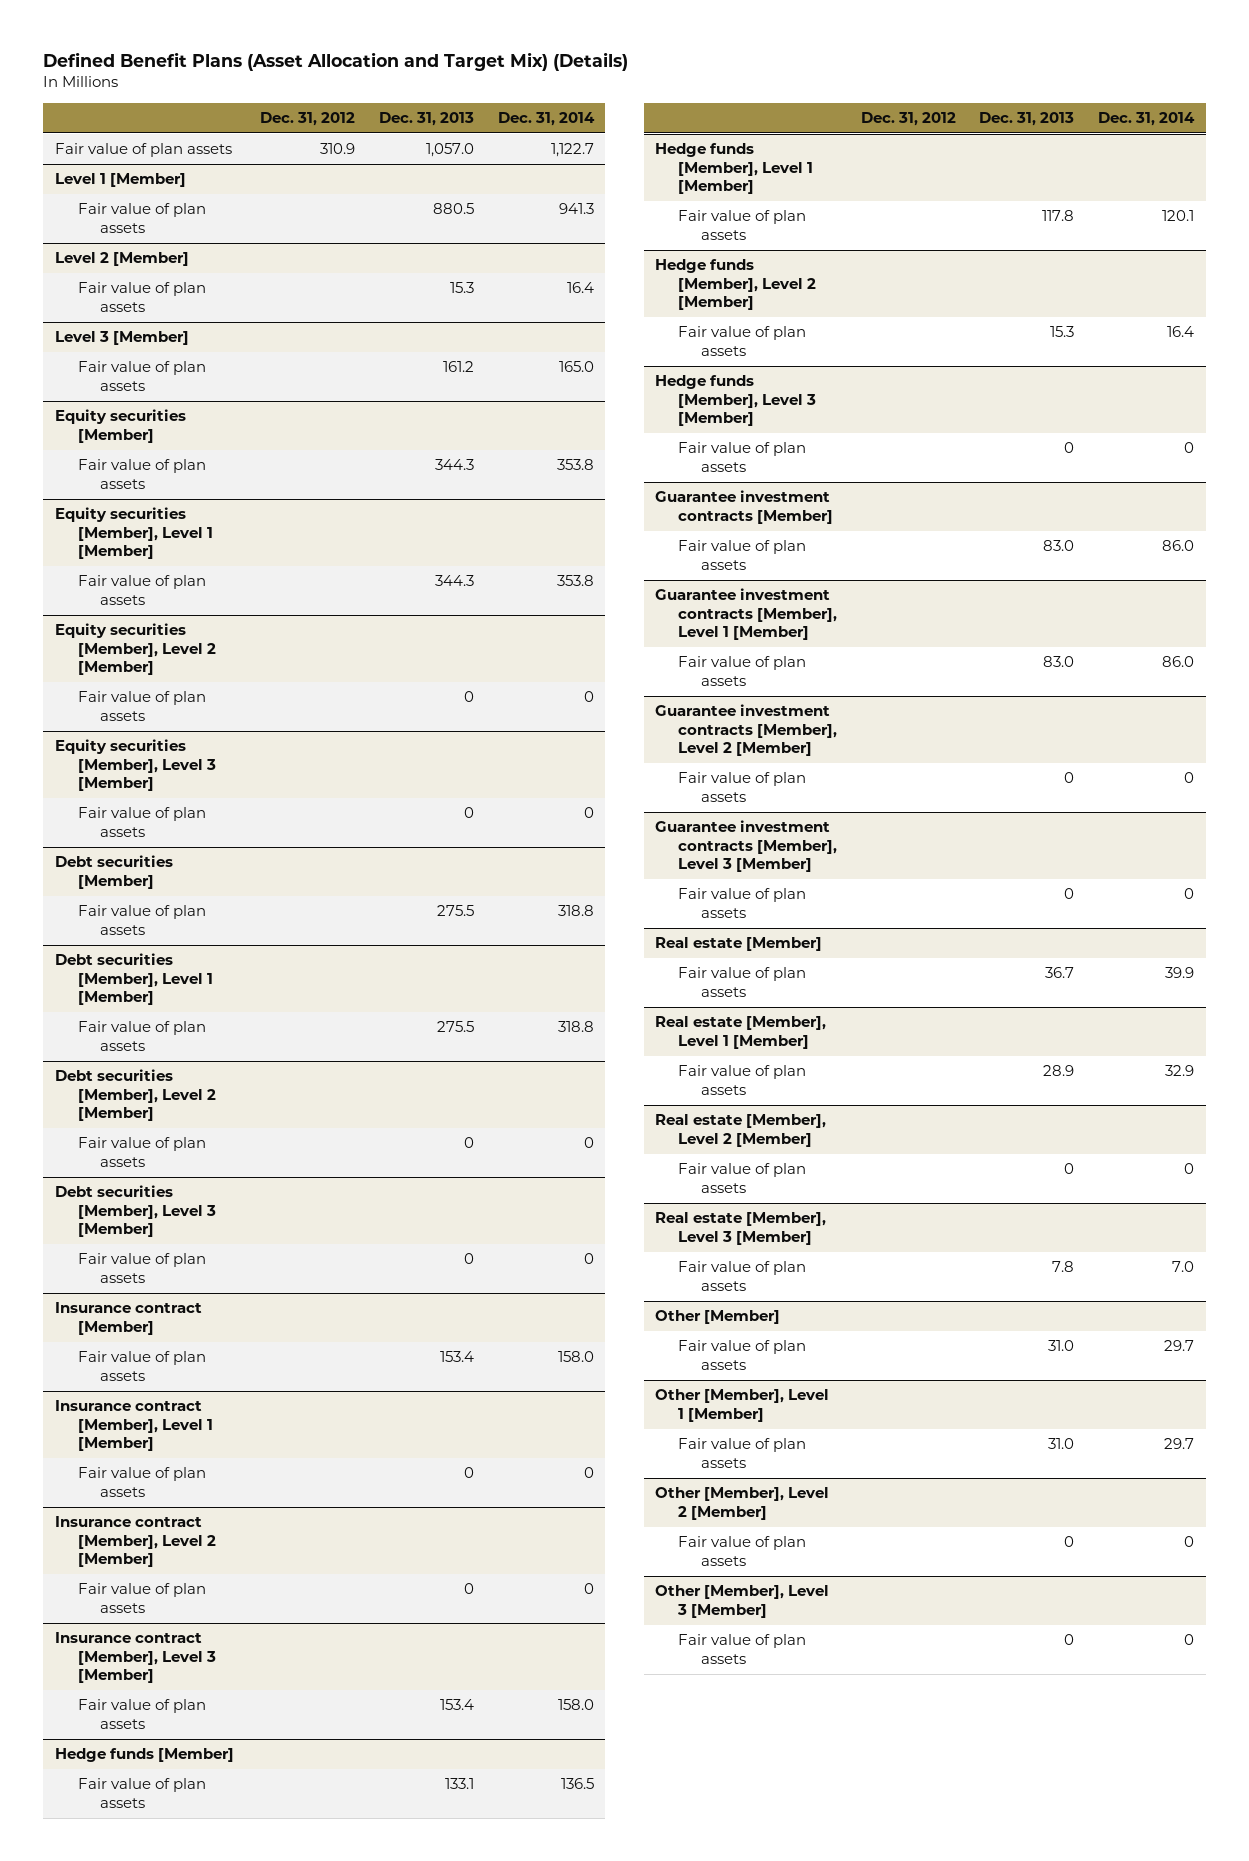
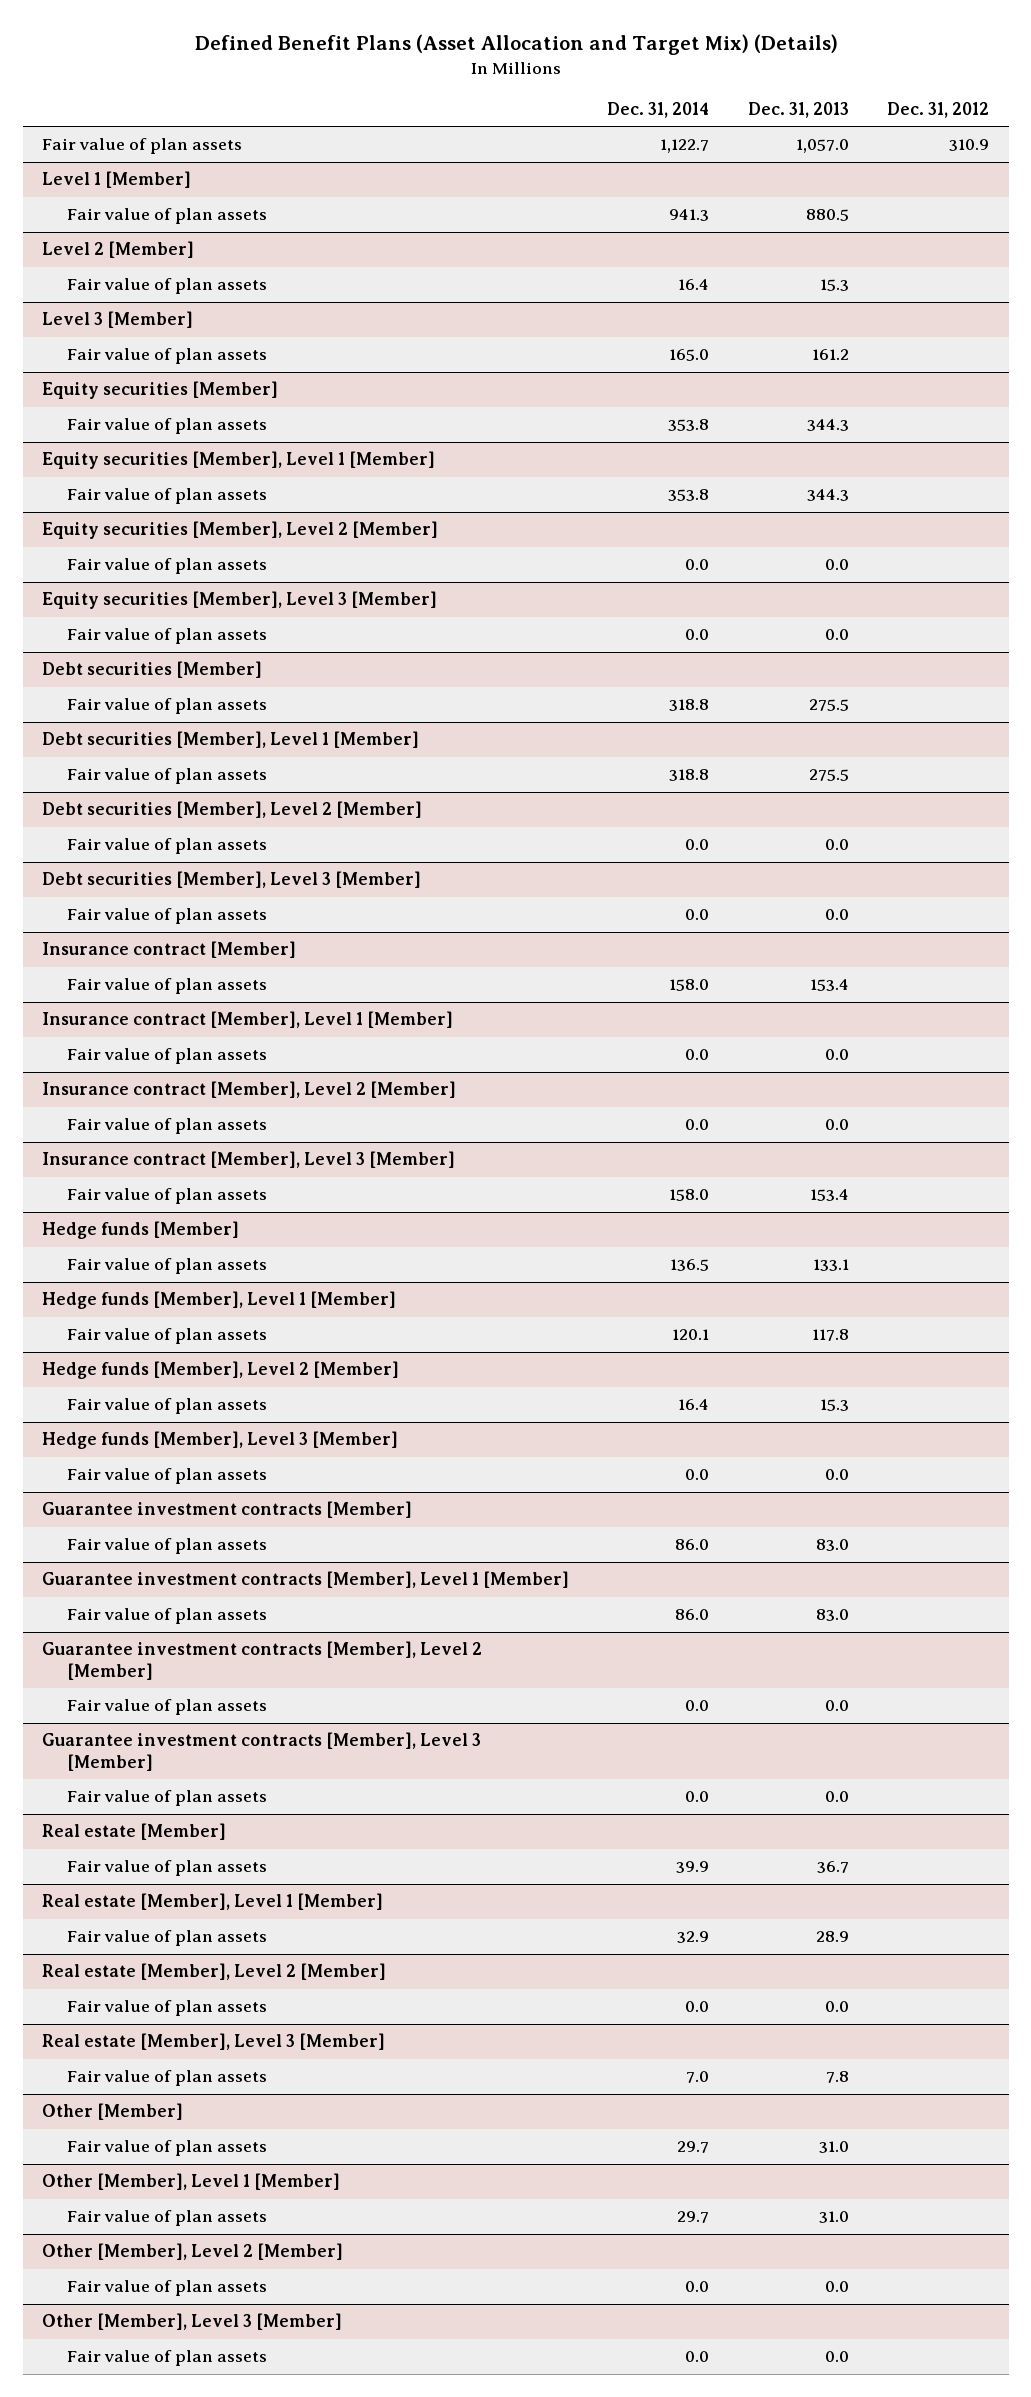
[464,691,475,703] 0 -> [824,559,849,571] 0.0
[583,691,594,703] 0 -> [685,559,710,571] 0.0
[464,807,475,819] 0 -> [824,629,849,641] 0.0
[583,807,594,819] 0 -> [685,629,710,641] 0.0
[464,1137,475,1149] 0 -> [824,839,849,851] 0.0
[583,1137,594,1149] 0 -> [685,839,710,851] 0.0
[464,1253,475,1265] 0 -> [824,909,849,921] 0.0
[583,1253,594,1265] 0 -> [685,909,710,921] 0.0
[464,1467,475,1479] 0 -> [824,1049,849,1061] 0.0
[583,1467,594,1479] 0 -> [685,1049,710,1061] 0.0
[464,1583,475,1595] 0 -> [824,1119,849,1131] 0.0
[583,1583,594,1595] 0 -> [685,1119,710,1131] 0.0
[1064,442,1075,454] 0 -> [824,1469,849,1481] 0.0
[1183,442,1194,454] 0 -> [685,1469,710,1481] 0.0
[1064,772,1075,784] 0 -> [824,1700,849,1712] 0.0
[1183,772,1194,784] 0 -> [685,1700,710,1712] 0.0
[1064,888,1075,900] 0 -> [824,1791,849,1803] 0.0
[1183,888,1194,900] 0 -> [685,1791,710,1803] 0.0
[1064,1163,1075,1175] 0 -> [824,2001,849,2013] 0.0
[1183,1163,1194,1175] 0 -> [685,2001,710,2013] 0.0
[1064,1536,1075,1548] 0 -> [824,2281,849,2293] 0.0
[1183,1536,1194,1548] 0 -> [685,2281,710,2293] 0.0
[1064,1634,1075,1646] 0 -> [824,2351,849,2363] 0.0
[1183,1634,1194,1646] 0 -> [685,2351,710,2363] 0.0

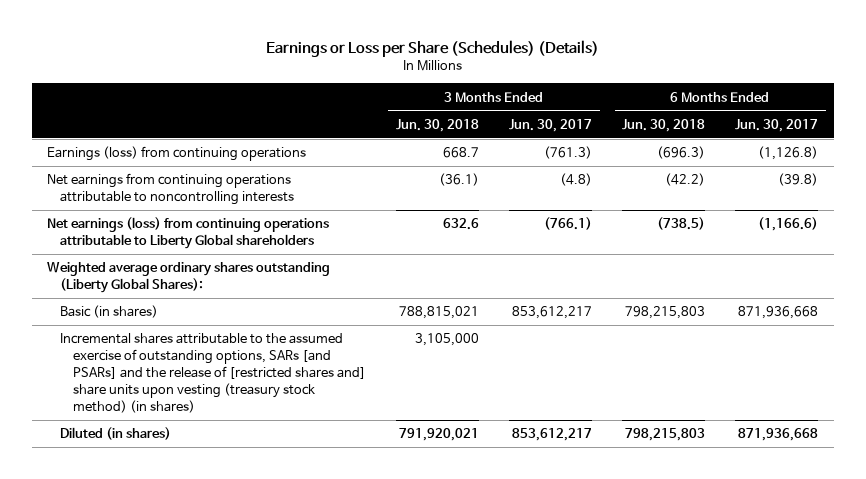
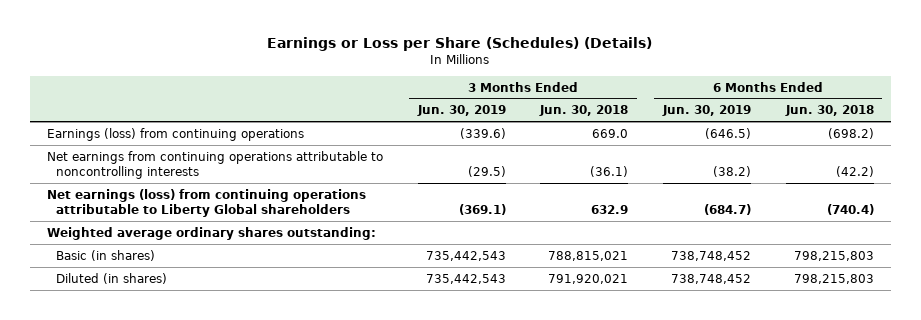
[509,118,593,132] Jun. 30, 2017 -> none
[735,118,819,132] Jun. 30, 2017 -> none
none -> [416,105,506,117] Jun. 30, 2019
none -> [661,105,751,117] Jun. 30, 2019
[442,147,479,159] 668.7 -> [592,128,629,138] 669.0
[657,146,706,160] (696.3) -> [827,127,874,139] (698.2)
[442,218,479,231] 632.6 -> [591,204,629,214] 632.9
[657,217,706,231] (738.5) -> [826,203,874,215] (740.4)
[47,262,331,294] Weighted average ordinary shares outstanding (Liberty Global Shares): -> [47,226,377,240] Weighted average ordinary shares outstanding:
[60,333,366,414] Incremental shares attributable to the assumed exercise of outstanding options, SARs [and PSARs] and the release of [restricted shares and] share units upon vesting (treasury stock method) (in shares) -> none

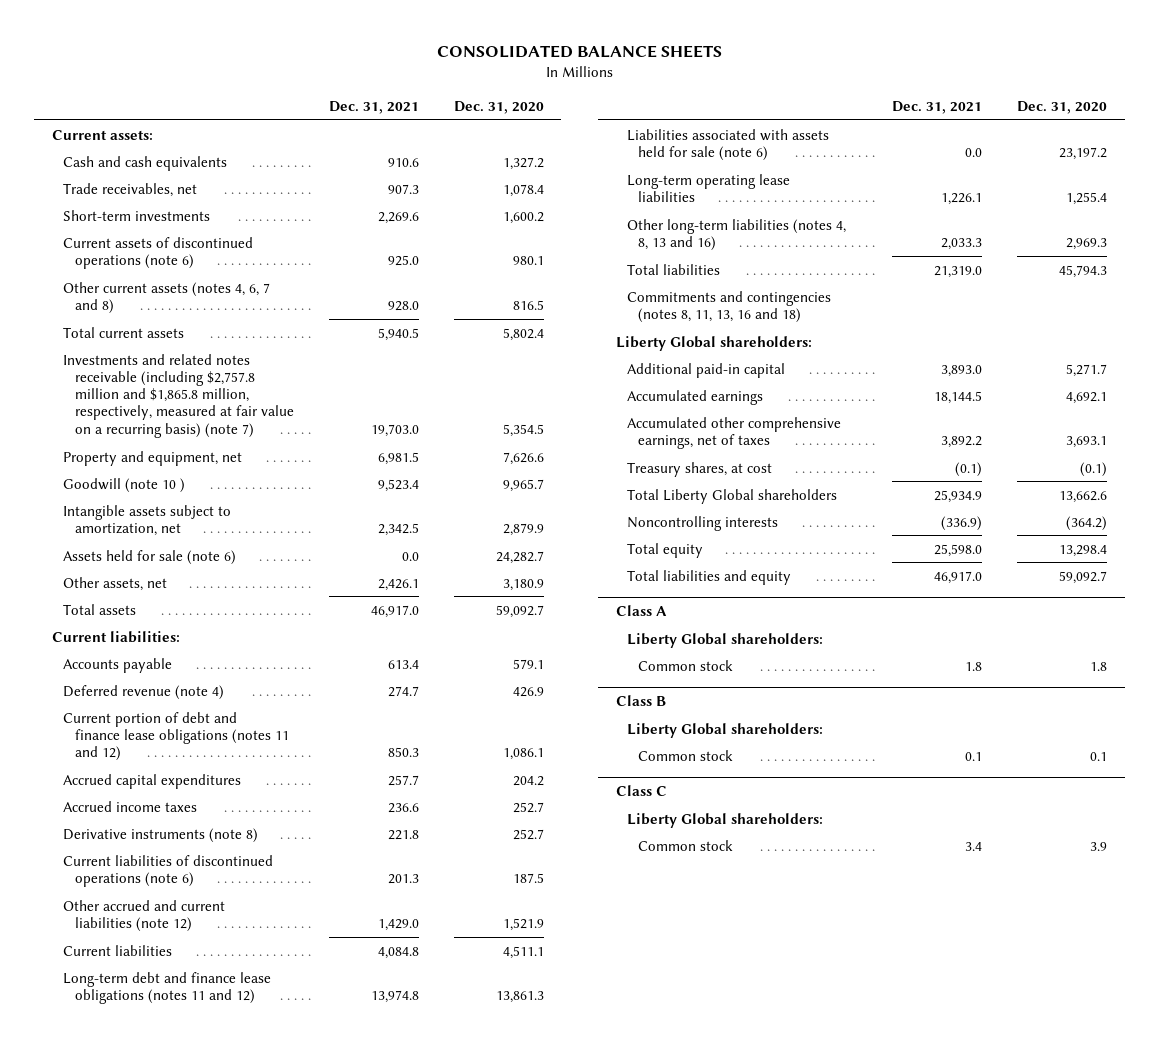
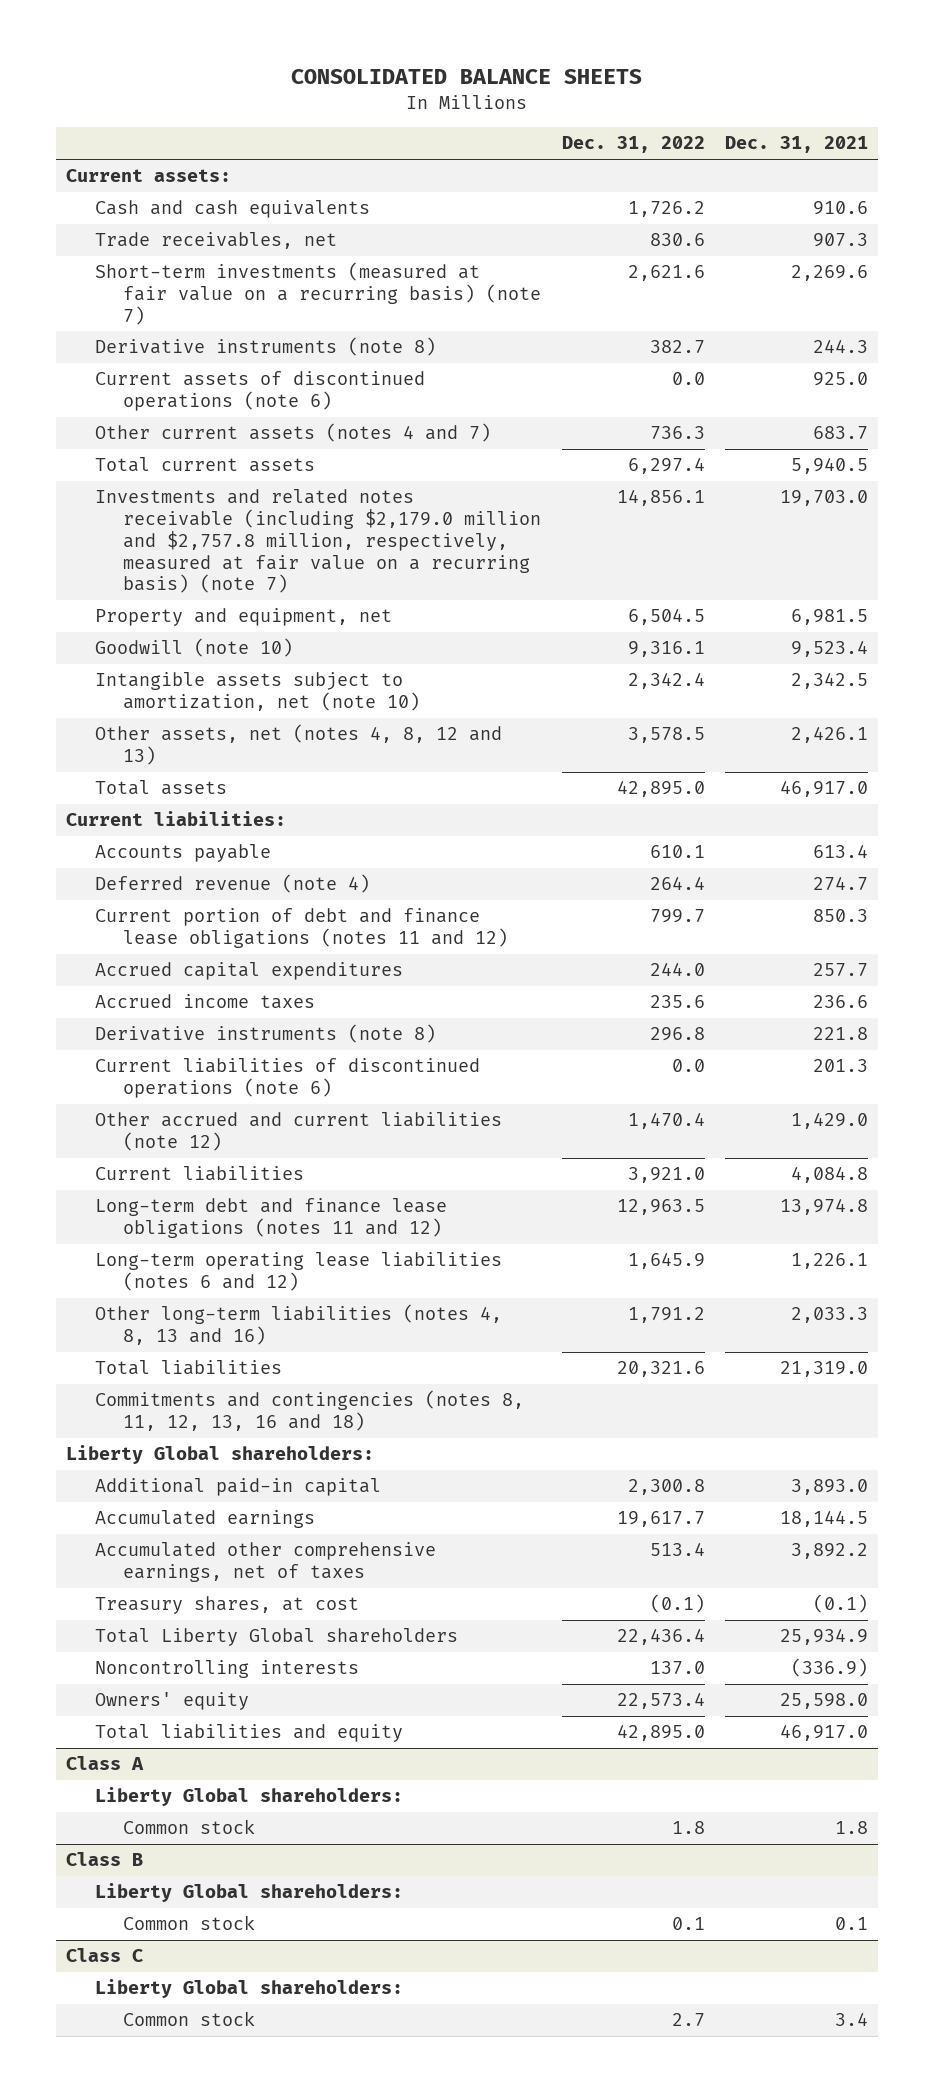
[453,100,544,114] Dec. 31, 2020 -> none
none -> [561,136,705,154] Dec. 31, 2022
[63,209,211,221] Short-term investments -> [94,262,542,325] Short-term investments (measured at fair value on a recurring basis) (note 7)
none -> [94,337,436,357] Derivative instruments (note 8)
[63,281,271,314] Other current assets (notes 4, 6, 7 and 8) -> [94,423,491,443] Other current assets (notes 4 and 7)
[387,300,419,311] 928.0 -> [813,426,869,440] 683.7
[63,353,294,438] Investments and related notes receivable (including $2,757.8 million and $1,865.8 million, respectively, measured at fair value on a recurring basis) (note 7) -> [94,489,542,594] Investments and related notes receivable (including $2,179.0 million and $2,757.8 million, respectively, measured at fair value on a recurring basis) (note 7)
[63,549,237,565] Assets held for sale (note 6) -> none
[63,477,186,493] Goodwill (note 10 ) -> [94,638,293,658] Goodwill (note 10)
[63,504,232,536] Intangible assets subject to amortization, net -> [94,672,421,712] Intangible assets subject to amortization, net (note 10)
[63,576,168,591] Other assets, net -> [94,724,502,766] Other assets, net (notes 4, 8, 12 and 13)
[627,128,830,161] Liabilities associated with assets held for sale (note 6) -> none
[627,173,791,202] Long-term operating lease liabilities -> [94,1252,502,1292] Long-term operating lease liabilities (notes 6 and 12)
[627,290,832,323] Commitments and contingencies (notes 8, 11, 13, 16 and 18) -> [94,1390,524,1432] Commitments and contingencies (notes 8, 11, 12, 13, 16 and 18)
[627,542,704,558] Total equity -> [94,1692,249,1711] Owners' equity

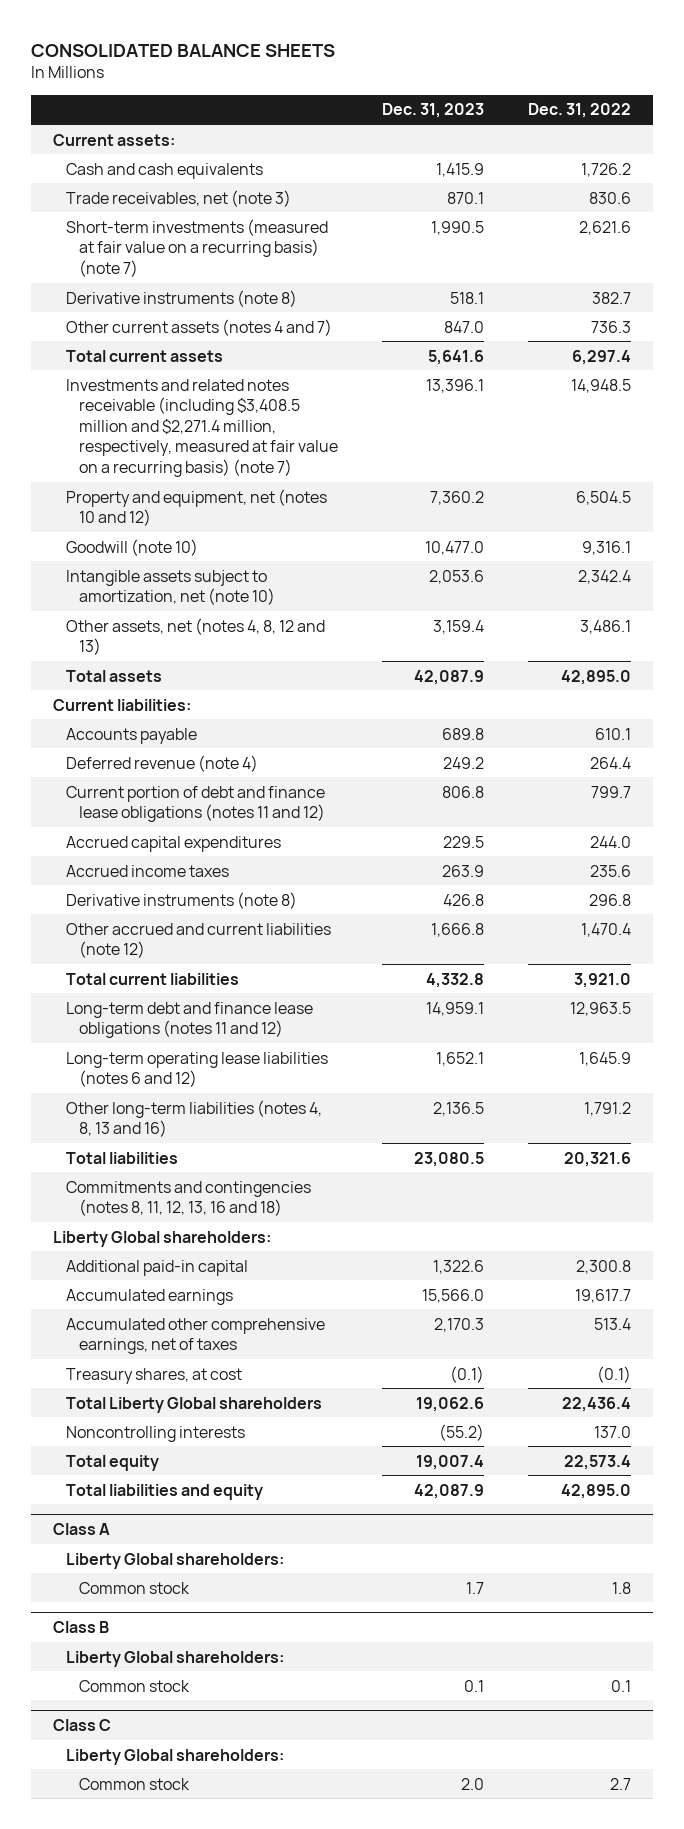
[725,136,869,154] Dec. 31, 2021 -> none
none -> [381,103,484,119] Dec. 31, 2023
[94,232,337,250] Trade receivables, net -> [66,189,292,207] Trade receivables, net (note 3)
[94,371,425,412] Current assets of discontinued operations (note 6) -> none
[94,489,542,594] Investments and related notes receivable (including $2,179.0 million and $2,757.8 million, respectively, measured at fair value on a recurring basis) (note 7) -> [66,378,338,477] Investments and related notes receivable (including $3,408.5 million and $2,271.4 million, respectively, measured at fair value on a recurring basis) (note 7)
[616,490,705,507] 14,856.1 -> [570,378,631,393] 14,948.5
[94,608,392,627] Property and equipment, net -> [66,488,328,527] Property and equipment, net (notes 10 and 12)
[627,727,705,744] 3,578.5 -> [579,619,631,634] 3,486.1
[94,1058,480,1099] Current liabilities of discontinued operations (note 6) -> none
[94,1166,304,1182] Current liabilities -> [66,972,240,985] Total current liabilities
[94,1692,249,1711] Owners' equity -> [66,1454,160,1471] Total equity

